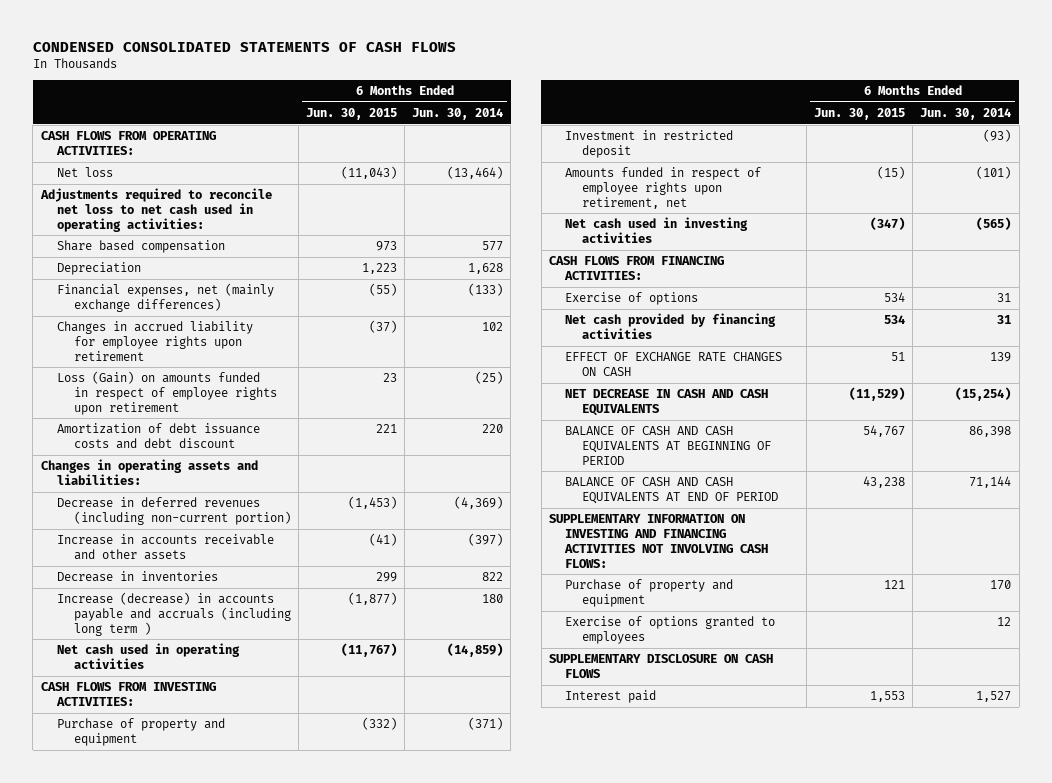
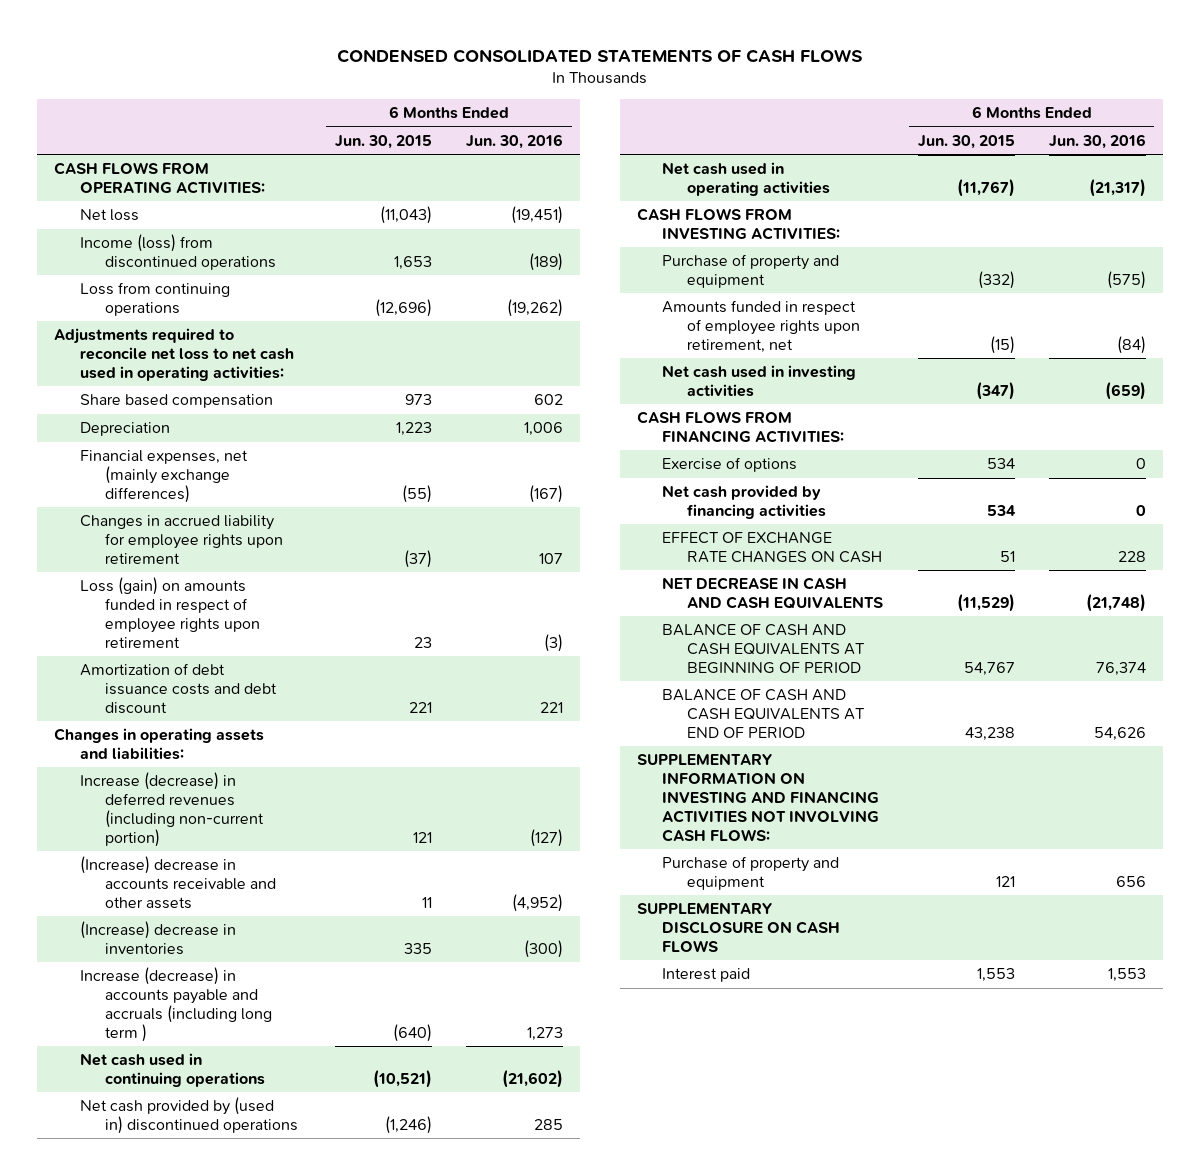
[412,107,504,120] Jun. 30, 2014 -> none
none -> [466,133,564,149] Jun. 30, 2016
none -> [79,234,276,270] Income (loss) from discontinued operations
none -> [79,282,230,316] Loss from continuing operations
[57,371,277,415] Loss (Gain) on amounts funded in respect of employee rights upon retirement -> [79,577,260,648] Loss (gain) on amounts funded in respect of employee rights upon retirement
[57,497,291,525] Decrease in deferred revenues (including non-current portion) -> [79,772,264,847] Increase (decrease) in deferred revenues (including non-current portion)
[347,496,397,510] (1,453) -> [412,831,432,843] 121
[57,534,275,560] Increase in accounts receivable and other assets -> [79,856,276,909] (Increase) decrease in accounts receivable and other assets
[368,533,397,547] (41) -> [421,896,432,908] 11
[57,571,219,583] Decrease in inventories -> [79,921,236,955] (Increase) decrease in inventories
[375,572,397,583] 299 -> [403,942,432,954] 335
[347,592,397,606] (1,877) -> [392,1023,432,1042] (640)
none -> [79,1053,265,1087] Net cash used in continuing operations
none -> [79,1097,298,1134] Net cash provided by (used in) discontinued operations
[565,130,734,158] Investment in restricted deposit -> none
[565,616,776,644] Exercise of options granted to employees -> none

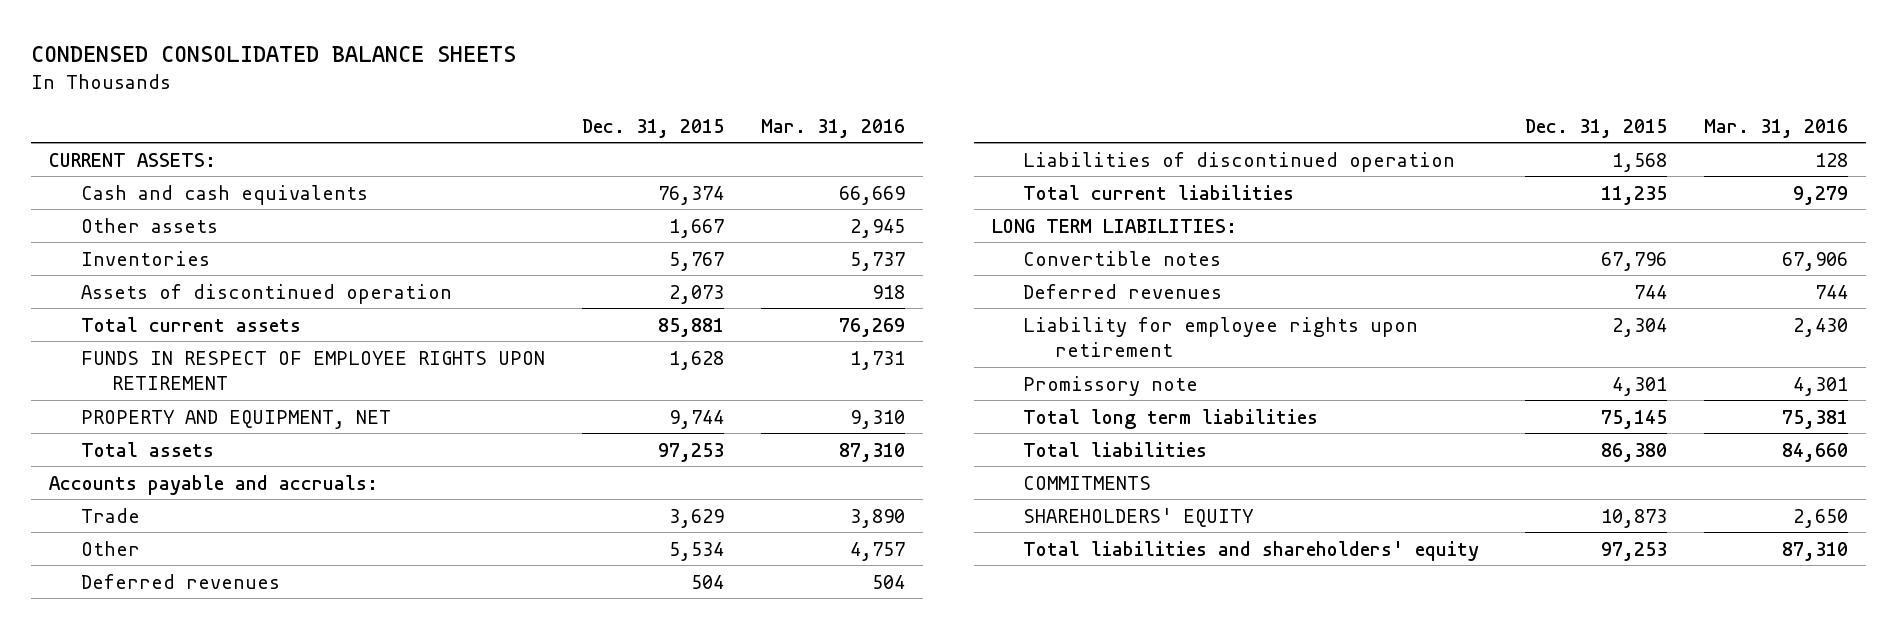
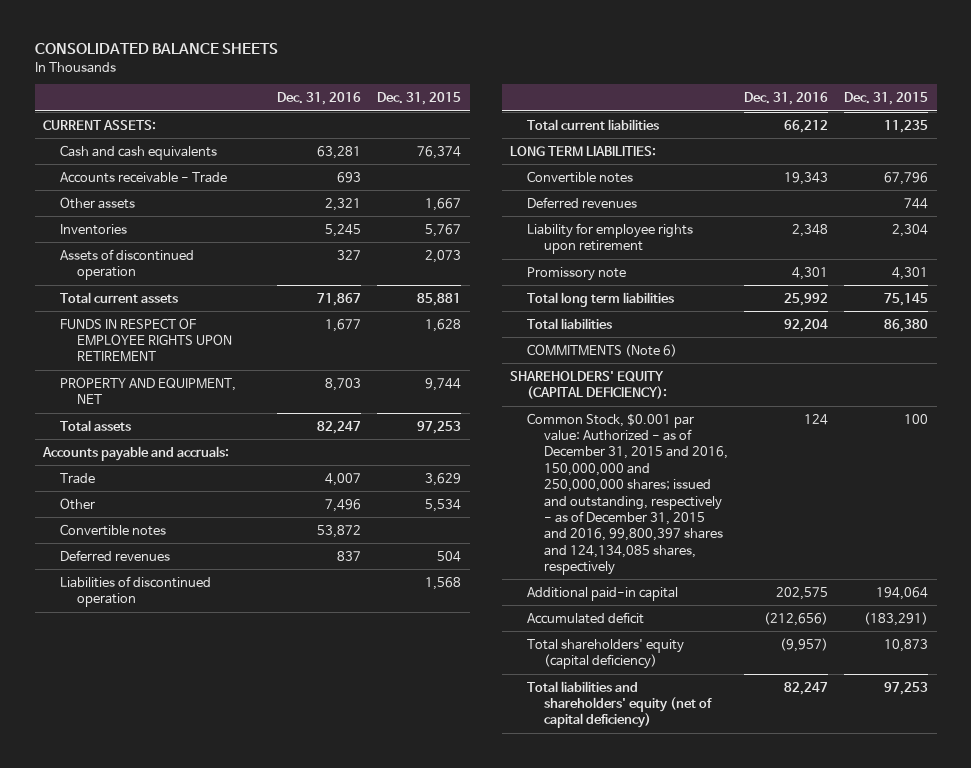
[30,45,516,62] CONDENSED CONSOLIDATED BALANCE SHEETS -> [34,43,278,55] CONSOLIDATED BALANCE SHEETS
[760,118,905,138] Mar. 31, 2016 -> none
none -> [277,92,362,106] Dec. 31, 2016
none -> [59,171,227,183] Accounts receivable - Trade
none -> [59,523,166,536] Convertible notes
[1023,475,1152,490] COMMITMENTS -> [526,343,677,357] COMMITMENTS (Note 6)
none -> [509,370,667,400] SHAREHOLDERS' EQUITY (CAPITAL DEFICIENCY):
none -> [526,412,729,575] Common Stock, $0.001 par value: Authorized - as of December 31, 2015 and 2016, 150,000,000 and 250,000,000 shares; issued and outstanding, respectively - as of December 31, 2015 and 2016, 99,800,397 shares and 124,134,085 shares, respectively
none -> [526,586,678,601] Additional paid-in capital
none -> [526,611,644,624] Accumulated deficit
[1023,507,1255,527] SHAREHOLDERS' EQUITY -> [526,638,684,670] Total shareholders' equity (capital deficiency)
[1023,540,1480,561] Total liabilities and shareholders' equity -> [526,680,713,729] Total liabilities and shareholders' equity (net of capital deficiency)

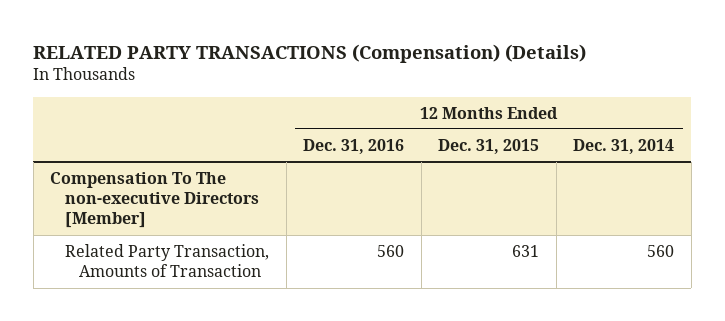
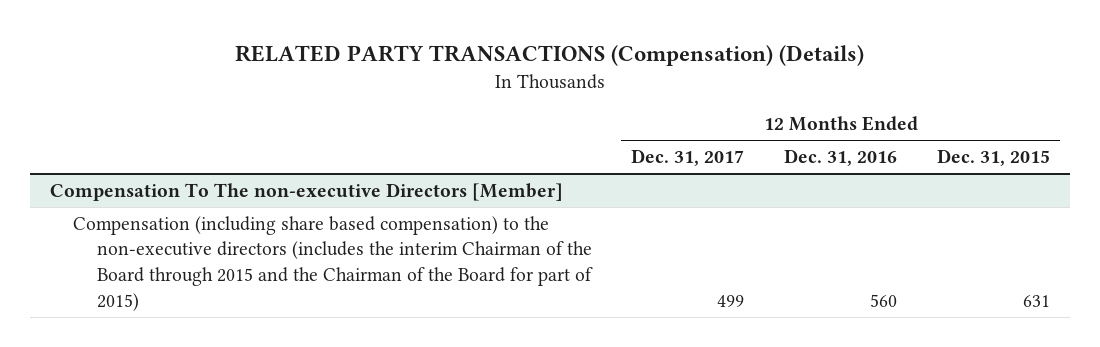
[573,138,675,154] Dec. 31, 2014 -> none
none -> [631,149,745,167] Dec. 31, 2017
[64,244,269,278] Related Party Transaction, Amounts of Transaction -> [73,215,593,311] Compensation (including share based compensation) to the non-executive directors (includes the interim Chairman of the Board through 2015 and the Chairman of the Board for part of 2015)

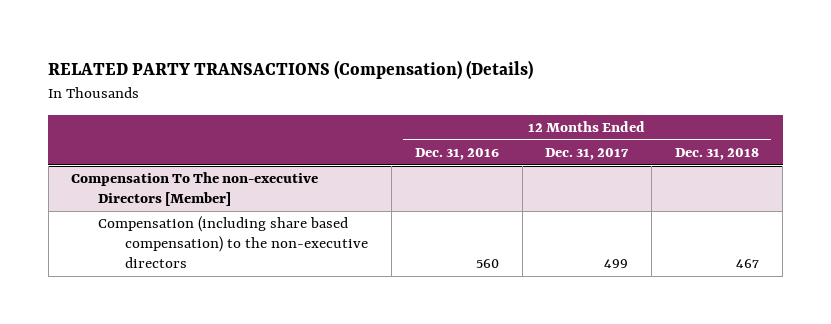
[937,149,1051,167] Dec. 31, 2015 -> none
none -> [675,148,760,161] Dec. 31, 2018
[73,215,593,311] Compensation (including share based compensation) to the non-executive directors (includes the interim Chairman of the Board through 2015 and the Chairman of the Board for part of 2015) -> [98,216,368,269] Compensation (including share based compensation) to the non-executive directors

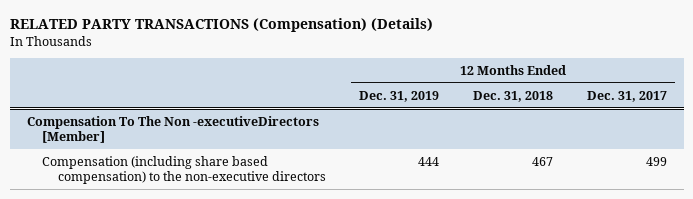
[414,148,499,161] Dec. 31, 2016 -> none
none -> [359,90,440,102] Dec. 31, 2019
[71,172,319,207] Compensation To The non-executive Directors [Member] -> [26,115,319,144] Compensation To The Non -executiveDirectors [Member]

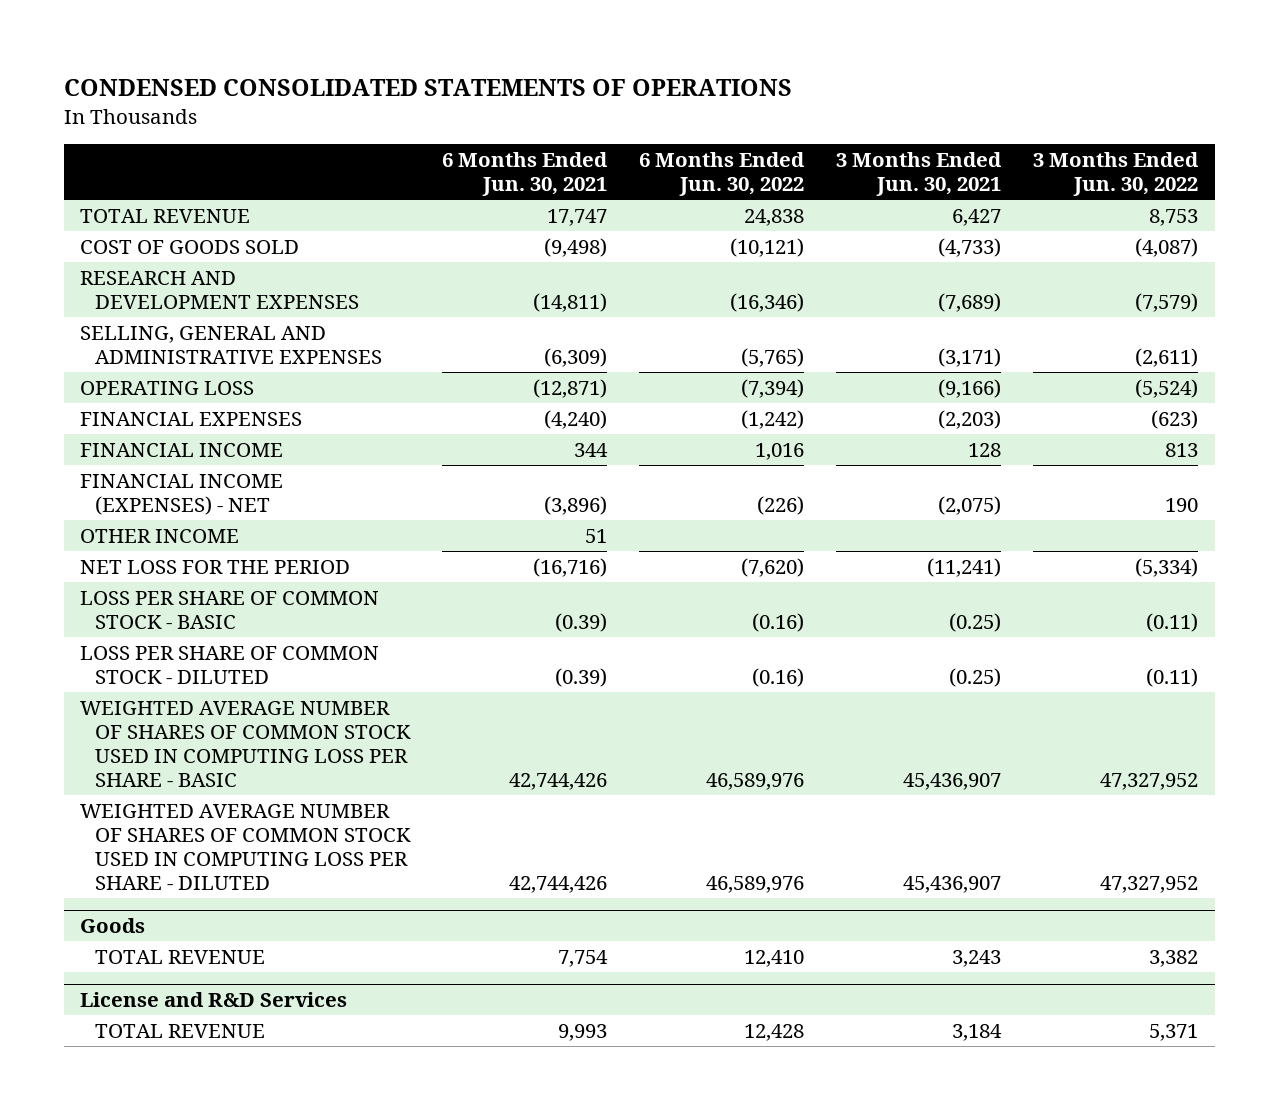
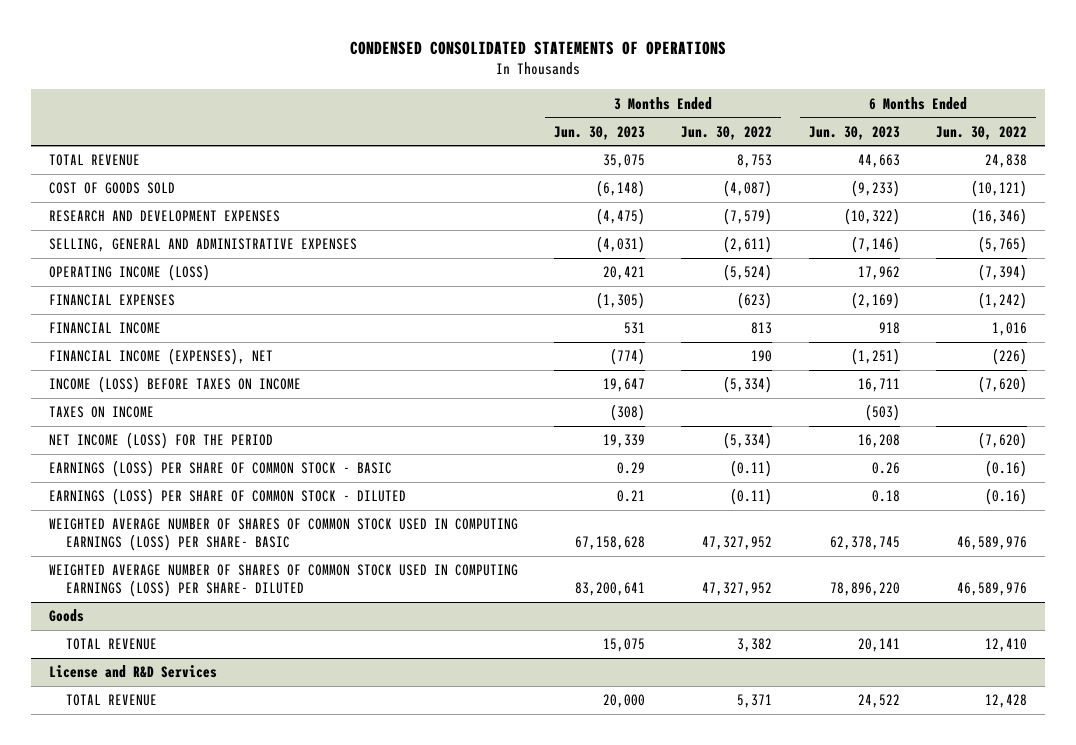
[441,151,608,197] 6 Months Ended Jun. 30, 2021 -> none
[836,151,1003,197] 3 Months Ended Jun. 30, 2021 -> none
none -> [553,125,645,140] Jun. 30, 2023
none -> [808,125,900,140] Jun. 30, 2023
[79,380,254,395] OPERATING LOSS -> [48,264,210,282] OPERATING INCOME (LOSS)
[79,528,239,543] OTHER INCOME -> none
[79,473,283,515] FINANCIAL INCOME (EXPENSES) - NET -> [48,348,273,366] FINANCIAL INCOME (EXPENSES), NET
none -> [48,376,301,394] INCOME (LOSS) BEFORE TAXES ON INCOME
none -> [48,406,154,419] TAXES ON INCOME
[79,559,350,574] NET LOSS FOR THE PERIOD -> [48,432,273,450] NET INCOME (LOSS) FOR THE PERIOD
[79,590,379,629] LOSS PER SHARE OF COMMON STOCK - BASIC -> [48,460,392,478] EARNINGS (LOSS) PER SHARE OF COMMON STOCK - BASIC
[79,645,379,684] LOSS PER SHARE OF COMMON STOCK - DILUTED -> [48,488,406,506] EARNINGS (LOSS) PER SHARE OF COMMON STOCK - DILUTED
[79,700,411,788] WEIGHTED AVERAGE NUMBER OF SHARES OF COMMON STOCK USED IN COMPUTING LOSS PER SHARE - BASIC -> [48,518,518,552] WEIGHTED AVERAGE NUMBER OF SHARES OF COMMON STOCK USED IN COMPUTING EARNINGS (LOSS) PER SHARE- BASIC
[79,803,411,891] WEIGHTED AVERAGE NUMBER OF SHARES OF COMMON STOCK USED IN COMPUTING LOSS PER SHARE - DILUTED -> [48,564,518,598] WEIGHTED AVERAGE NUMBER OF SHARES OF COMMON STOCK USED IN COMPUTING EARNINGS (LOSS) PER SHARE- DILUTED

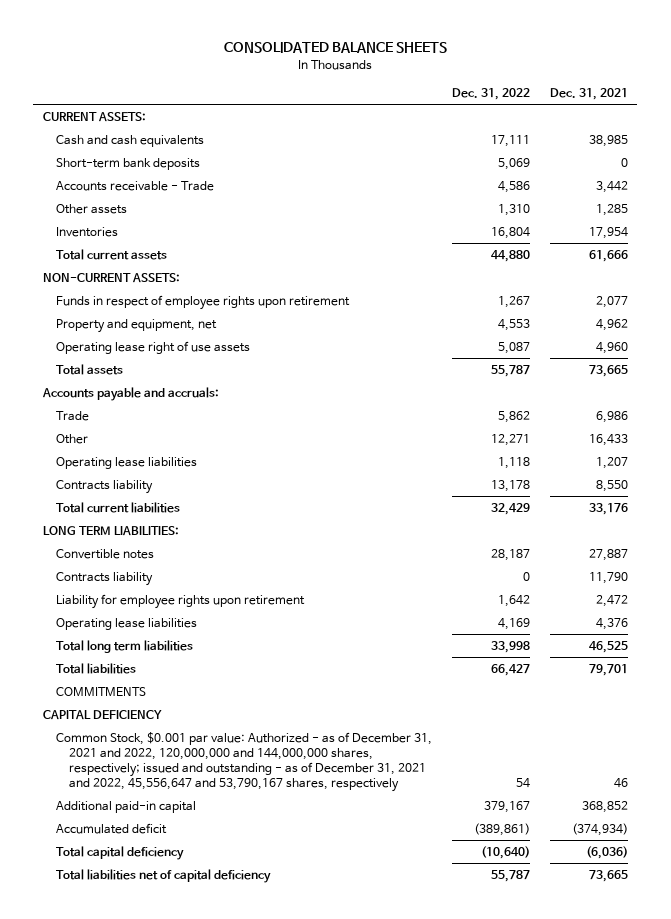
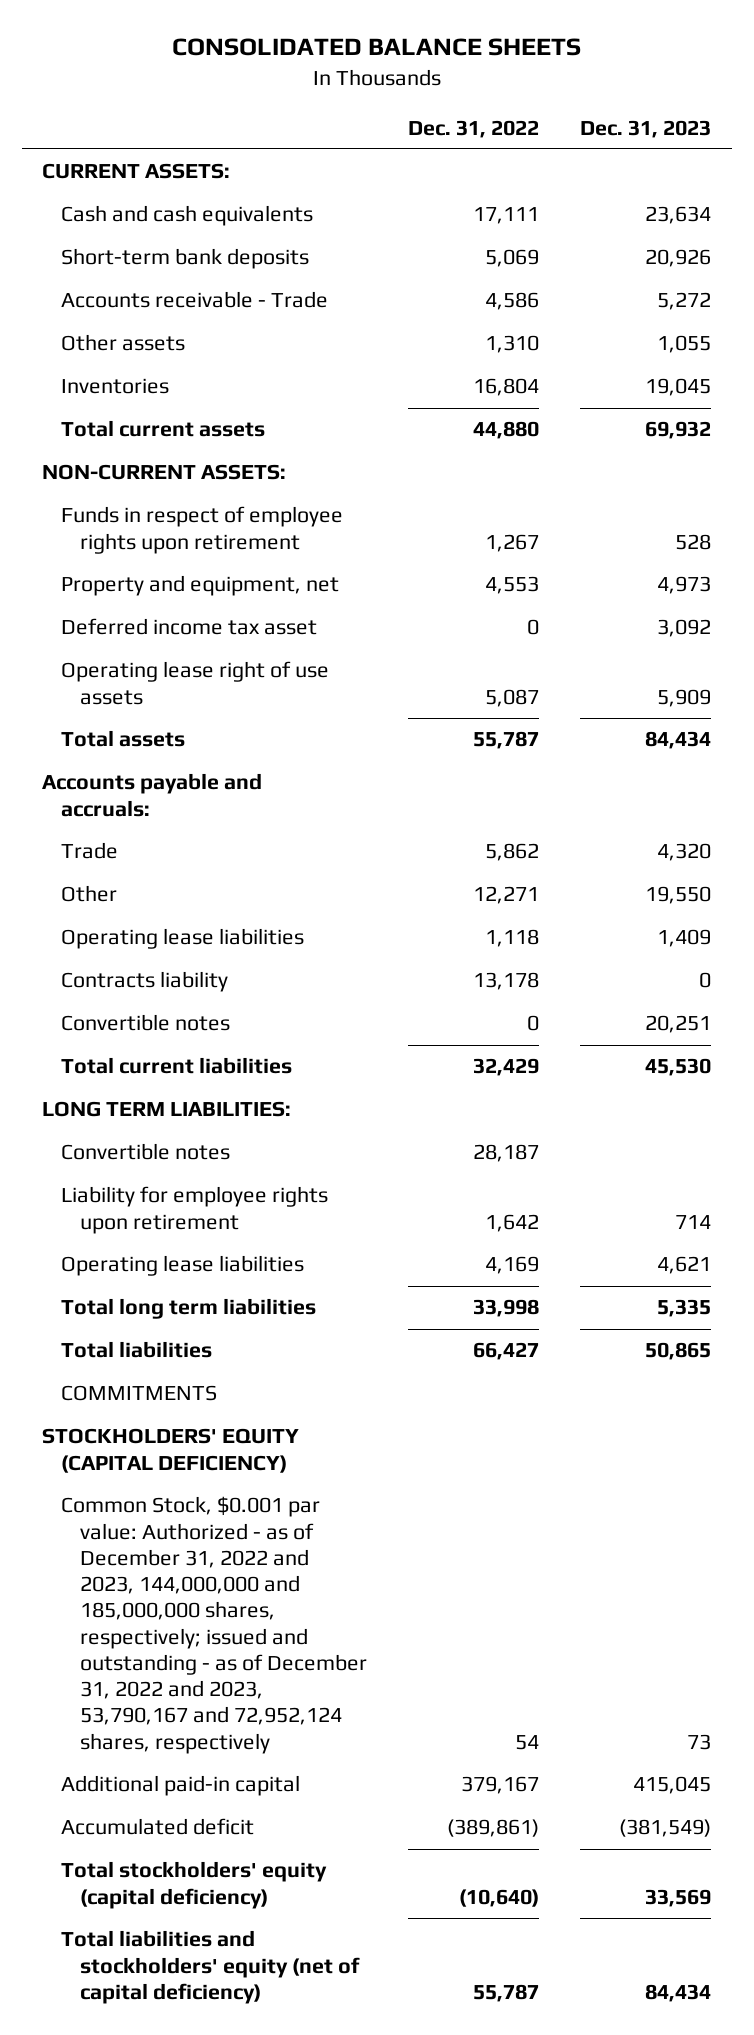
[549,87,628,100] Dec. 31, 2021 -> none
none -> [580,119,712,138] Dec. 31, 2023
none -> [61,618,318,636] Deferred income tax asset
none -> [61,1014,231,1032] Convertible notes
[55,572,153,587] Contracts liability -> none
[43,710,163,721] CAPITAL DEFICIENCY -> [42,1428,300,1473] STOCKHOLDERS' EQUITY (CAPITAL DEFICIENCY)
[55,732,432,792] Common Stock, $0.001 par value: Authorized - as of December 31, 2021 and 2022, 120,000,000 and 144,000,000 shares, respectively; issued and outstanding - as of December 31, 2021 and 2022, 45,556,647 and 53,790,167 shares, respectively -> [61,1496,367,1754] Common Stock, $0.001 par value: Authorized - as of December 31, 2022 and 2023, 144,000,000 and 185,000,000 shares, respectively; issued and outstanding - as of December 31, 2022 and 2023, 53,790,167 and 72,952,124 shares, respectively
[55,846,184,861] Total capital deficiency -> [61,1861,328,1909] Total stockholders' equity (capital deficiency)
[55,869,271,884] Total liabilities net of capital deficiency -> [61,1930,360,2004] Total liabilities and stockholders' equity (net of capital deficiency)

